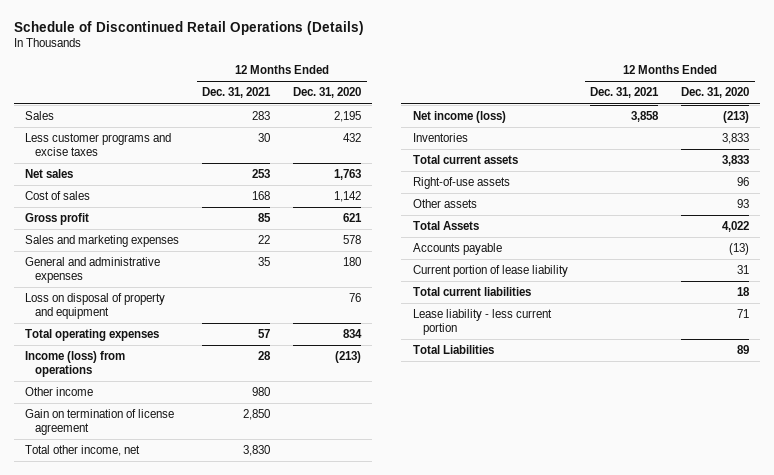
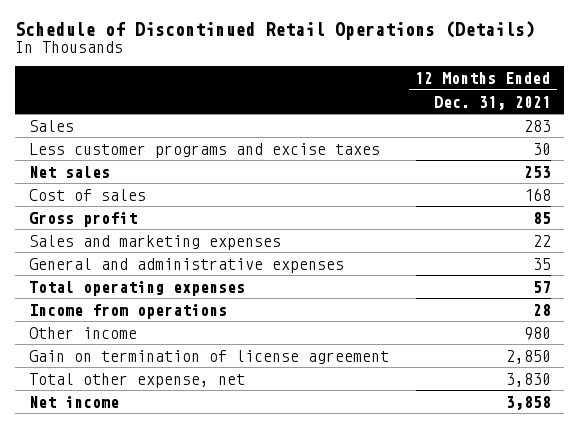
[292,87,361,99] Dec. 31, 2020 -> none
[24,293,165,320] Loss on disposal of property and equipment -> none
[24,351,125,378] Income (loss) from operations -> [28,303,227,319] Income from operations
[412,133,468,143] Inventories -> none
[412,155,518,165] Total current assets -> none
[412,177,510,190] Right-of-use assets -> none
[412,199,477,209] Other assets -> none
[412,221,479,231] Total Assets -> none
[412,243,502,256] Accounts payable -> none
[412,265,568,278] Current portion of lease liability -> none
[412,287,531,297] Total current liabilities -> none
[412,309,552,336] Lease liability - less current portion -> none
[412,345,494,355] Total Liabilities -> none
[24,445,140,457] Total other income, net -> [28,372,245,388] Total other expense, net
[412,111,506,124] Net income (loss) -> [28,395,119,408] Net income

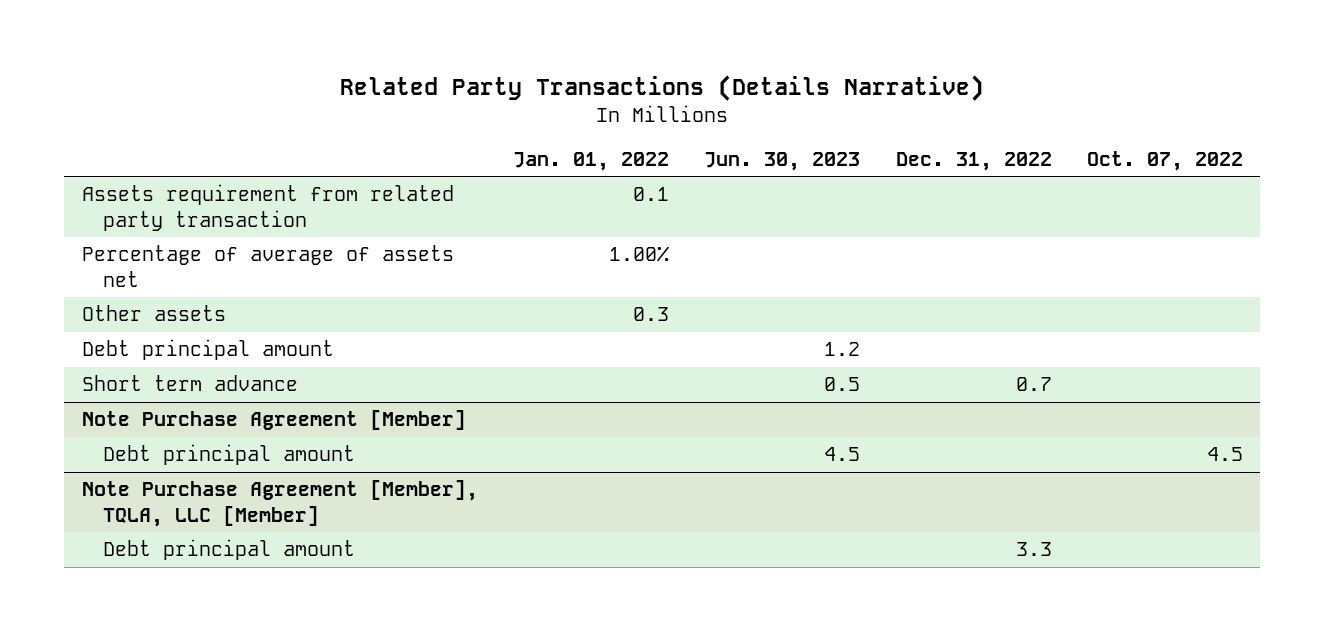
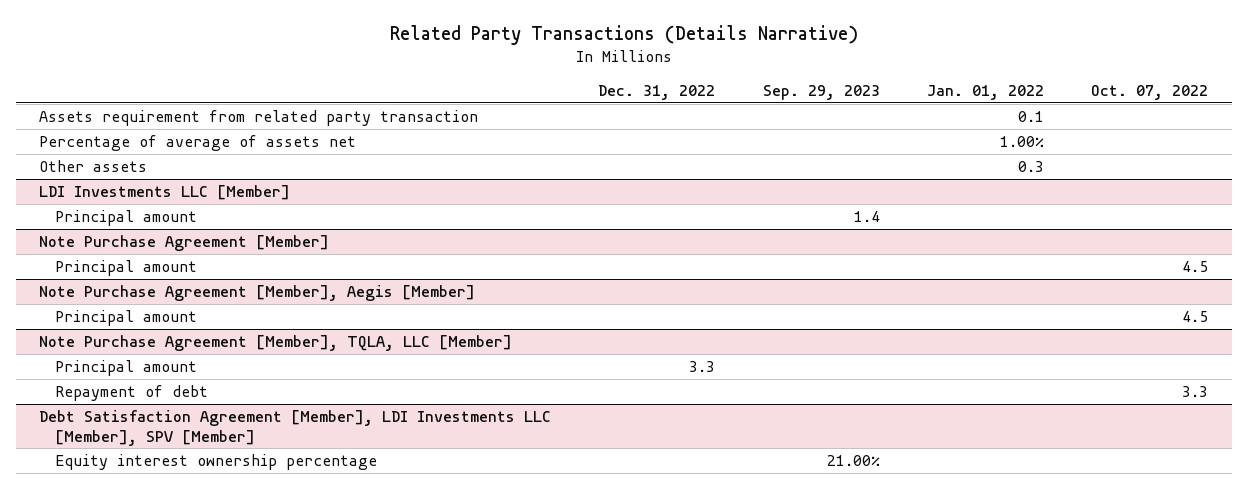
[704,151,861,171] Jun. 30, 2023 -> none
none -> [762,84,880,100] Sep. 29, 2023
[82,339,335,361] Debt principal amount -> none
[82,375,299,392] Short term advance -> none
none -> [39,184,291,200] LDI Investments LLC [Member]
none -> [54,209,197,226] Principal amount
[103,444,356,466] Debt principal amount -> [54,259,197,276] Principal amount
none -> [39,284,476,301] Note Purchase Agreement [Member], Aegis [Member]
none -> [54,309,197,326] Principal amount
[103,539,356,561] Debt principal amount -> [54,359,197,376] Principal amount
none -> [54,384,208,401] Repayment of debt
none -> [39,409,552,446] Debt Satisfaction Agreement [Member], LDI Investments LLC [Member], SPV [Member]
none -> [54,453,377,470] Equity interest ownership percentage

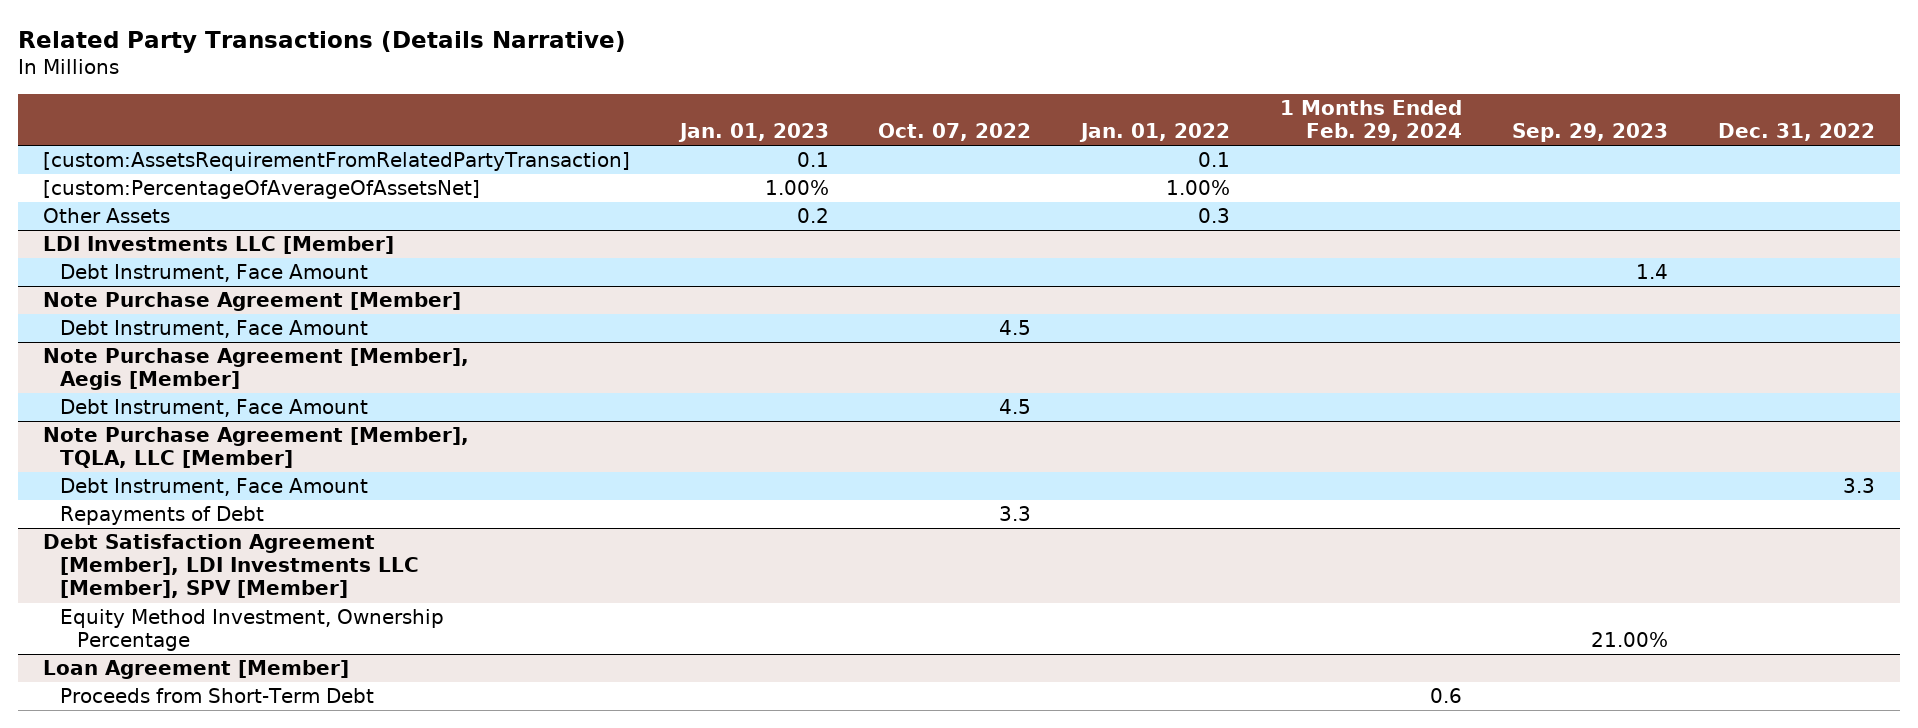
none -> [677,123,829,143] Jan. 01, 2023
none -> [1280,100,1463,142] 1 Months Ended Feb. 29, 2024
[39,109,479,126] Assets requirement from related party transaction -> [42,152,630,172] [custom:AssetsRequirementFromRelatedPartyTransaction]
[39,134,357,151] Percentage of average of assets net -> [42,180,480,200] [custom:PercentageOfAverageOfAssetsNet]
[39,159,148,172] Other assets -> [42,208,170,224] Other Assets
[54,209,197,226] Principal amount -> [59,264,368,283] Debt Instrument, Face Amount
[54,259,197,276] Principal amount -> [59,320,368,339] Debt Instrument, Face Amount
[54,309,197,326] Principal amount -> [59,399,368,418] Debt Instrument, Face Amount
[54,359,197,376] Principal amount -> [59,478,368,497] Debt Instrument, Face Amount
[54,384,208,401] Repayment of debt -> [59,506,264,526] Repayments of Debt
[54,453,377,470] Equity interest ownership percentage -> [59,609,444,652] Equity Method Investment, Ownership Percentage
none -> [42,660,349,680] Loan Agreement [Member]
none -> [59,688,374,704] Proceeds from Short-Term Debt

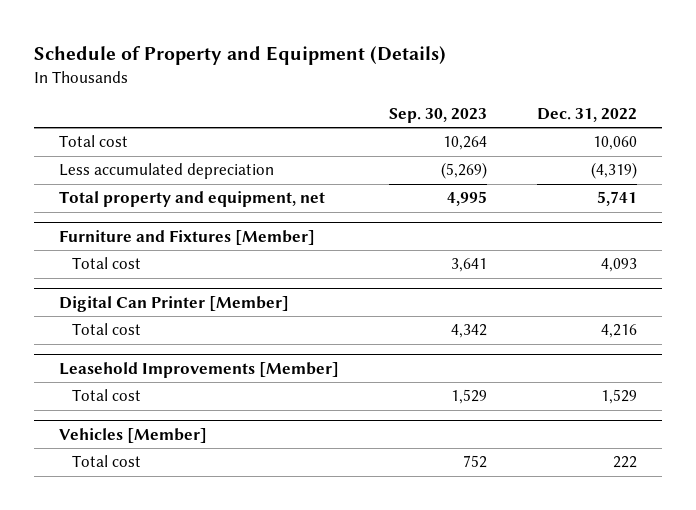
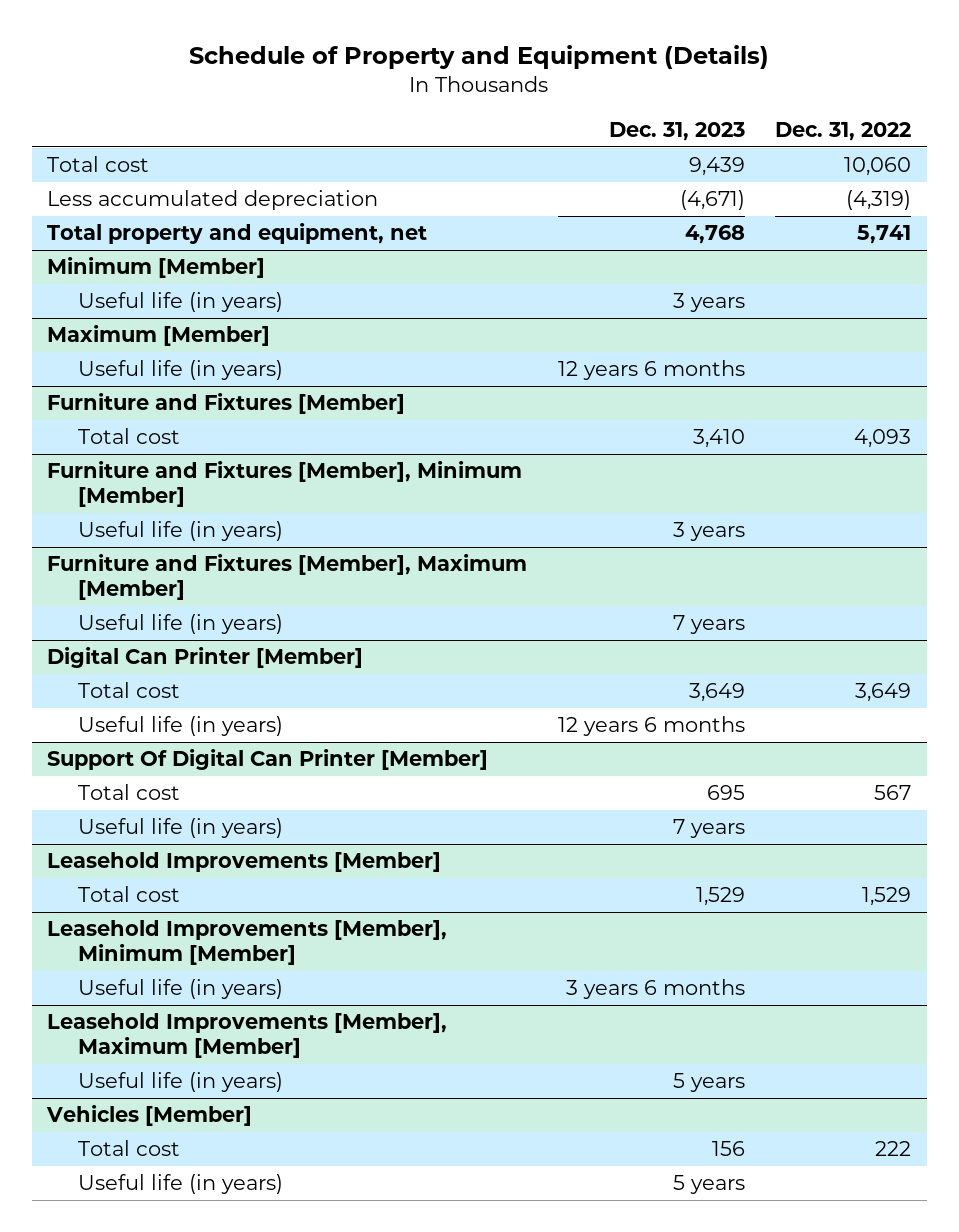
[389,107,488,123] Sep. 30, 2023 -> none
none -> [608,122,745,142] Dec. 31, 2023
none -> [47,257,266,279] Minimum [Member]
none -> [78,292,284,313] Useful life (in years)
none -> [47,325,271,347] Maximum [Member]
none -> [78,360,284,381] Useful life (in years)
none -> [47,461,523,508] Furniture and Fixtures [Member], Minimum [Member]
none -> [78,521,284,542] Useful life (in years)
none -> [47,554,528,601] Furniture and Fixtures [Member], Maximum [Member]
none -> [78,614,284,635] Useful life (in years)
[601,324,638,339] 4,216 -> [855,683,912,703] 3,649
none -> [78,716,284,737] Useful life (in years)
none -> [47,749,489,771] Support Of Digital Can Printer [Member]
none -> [78,784,181,801] Total cost
none -> [78,818,284,839] Useful life (in years)
none -> [47,920,448,966] Leasehold Improvements [Member], Minimum [Member]
none -> [78,979,284,1000] Useful life (in years)
none -> [47,1013,448,1059] Leasehold Improvements [Member], Maximum [Member]
none -> [78,1072,284,1093] Useful life (in years)
none -> [78,1174,284,1195] Useful life (in years)

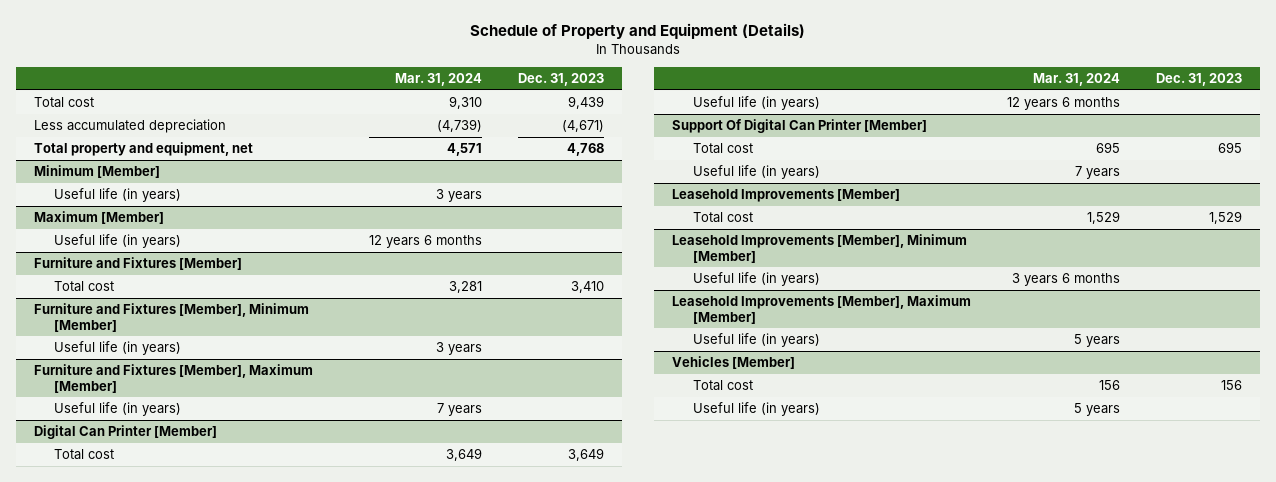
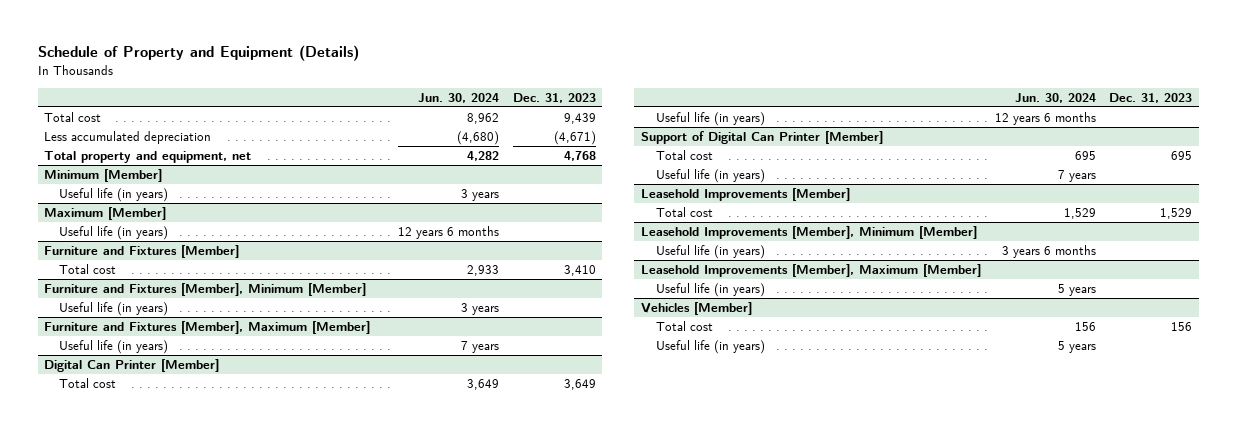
[394,73,482,87] Mar. 31, 2024 -> none
none -> [418,92,500,103] Jun. 30, 2024
[672,119,928,134] Support Of Digital Can Printer [Member] -> [641,130,884,144] Support of Digital Can Printer [Member]

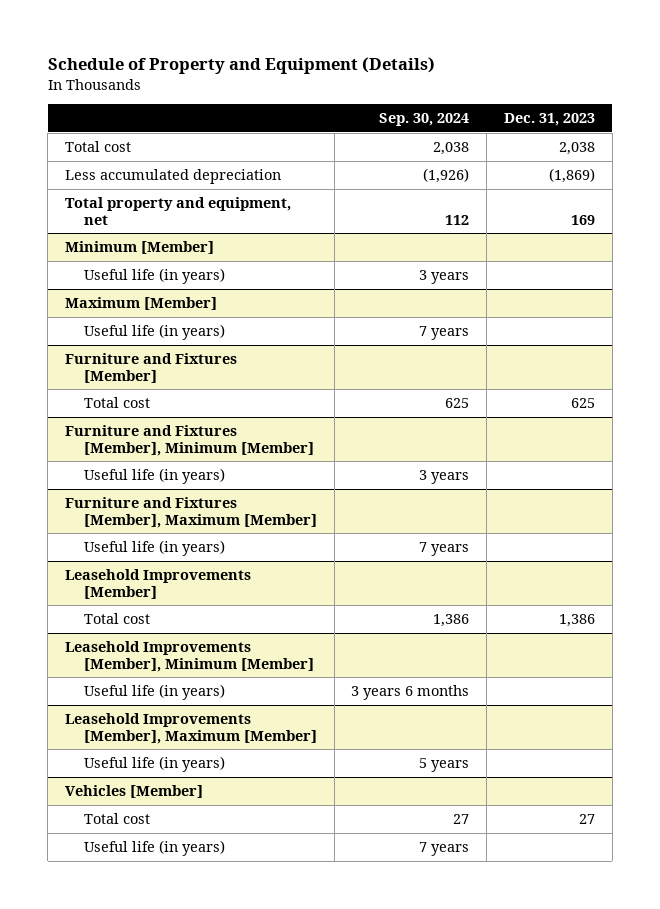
[418,92,500,103] Jun. 30, 2024 -> none
none -> [379,113,470,127] Sep. 30, 2024
[563,112,596,124] 9,439 -> [558,142,595,156] 2,038
[553,130,596,145] (4,671) -> [548,168,595,184] (1,869)
[563,150,596,161] 4,768 -> [570,214,595,225] 169
[563,264,596,276] 3,410 -> [570,398,595,409] 625
[44,358,220,372] Digital Can Printer [Member] -> none
[59,377,117,388] Total cost -> none
[655,111,765,126] Useful life (in years) -> none
[641,130,884,144] Support of Digital Can Printer [Member] -> none
[655,149,713,160] Total cost -> none
[655,168,765,183] Useful life (in years) -> none
[1160,207,1193,219] 1,529 -> [558,614,595,628] 1,386
[1171,321,1193,331] 156 -> [578,814,595,825] 27

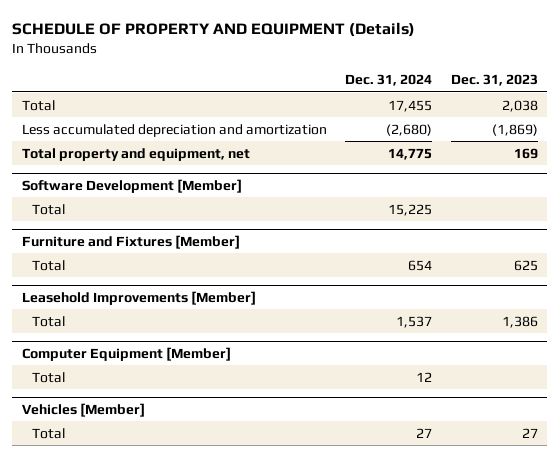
[47,57,435,75] Schedule of Property and Equipment (Details) -> [12,22,416,38] SCHEDULE OF PROPERTY AND EQUIPMENT (Details)
[379,113,470,127] Sep. 30, 2024 -> none
none -> [345,74,433,87] Dec. 31, 2024
[65,141,132,153] Total cost -> [21,99,55,111] Total
[65,169,282,185] Less accumulated depreciation -> [21,123,327,137] Less accumulated depreciation and amortization
[65,241,215,255] Minimum [Member] -> none
[84,268,226,285] Useful life (in years) -> none
[65,297,218,311] Maximum [Member] -> none
[84,324,226,341] Useful life (in years) -> none
none -> [21,178,242,193] Software Development [Member]
none -> [31,203,65,215] Total
[65,425,315,456] Furniture and Fixtures [Member], Minimum [Member] -> none
[84,468,226,485] Useful life (in years) -> none
[65,497,318,528] Furniture and Fixtures [Member], Maximum [Member] -> none
[84,540,226,557] Useful life (in years) -> none
[84,397,151,409] Total cost -> [31,259,65,271] Total
[65,641,315,672] Leasehold Improvements [Member], Minimum [Member] -> none
[84,684,226,701] Useful life (in years) -> none
[65,713,318,744] Leasehold Improvements [Member], Maximum [Member] -> none
[84,756,226,773] Useful life (in years) -> none
[84,613,151,625] Total cost -> [31,315,65,327] Total
none -> [21,346,231,361] Computer Equipment [Member]
none -> [31,371,65,383] Total
[84,840,226,857] Useful life (in years) -> none
[84,813,151,825] Total cost -> [31,427,65,439] Total

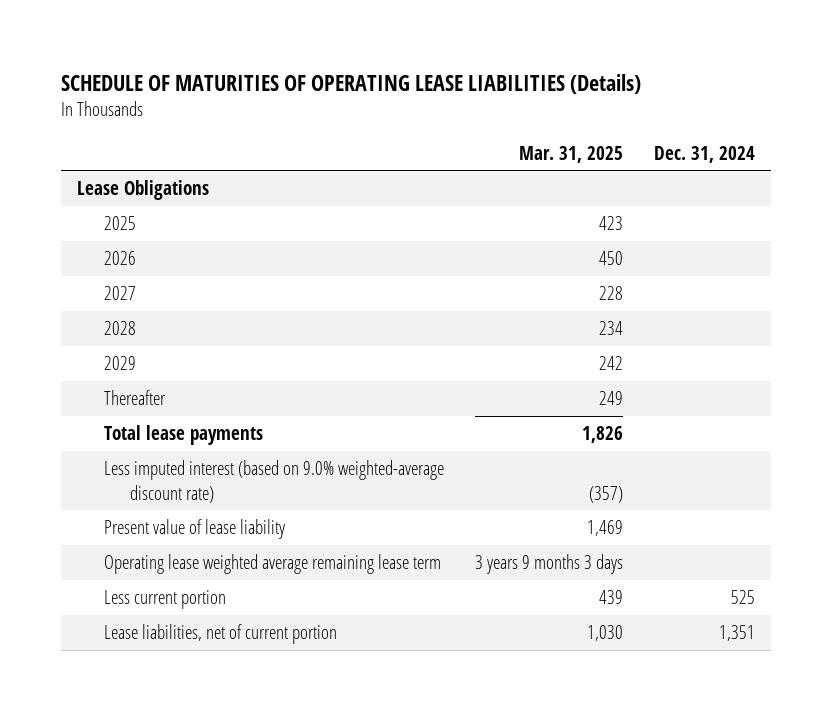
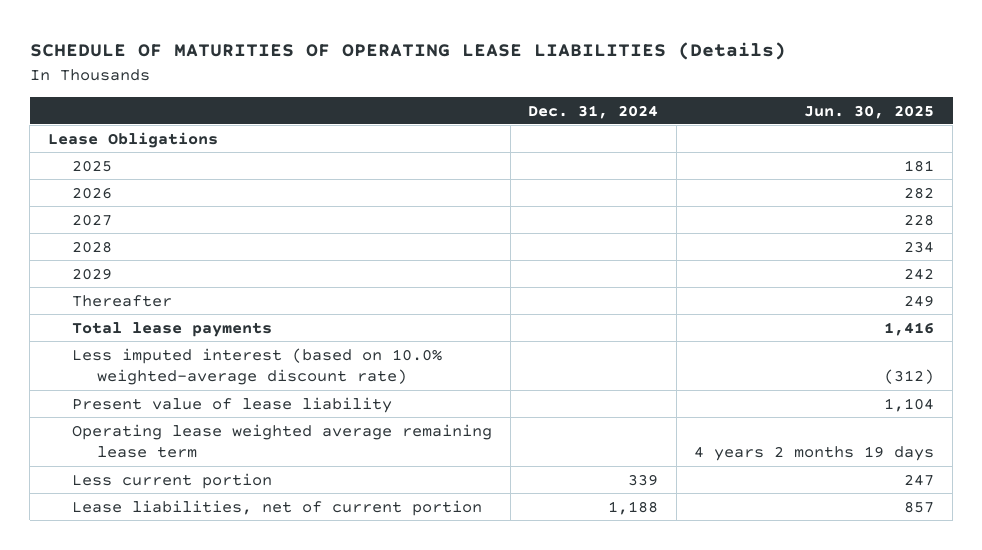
[518,145,623,163] Mar. 31, 2025 -> none
none -> [804,104,935,119] Jun. 30, 2025
[103,460,444,503] Less imputed interest (based on 9.0% weighted-average discount rate) -> [72,347,443,386] Less imputed interest (based on 10.0% weighted-average discount rate)
[731,590,756,605] 525 -> [628,473,659,486] 339
[719,625,756,642] 1,351 -> [608,500,659,515] 1,188

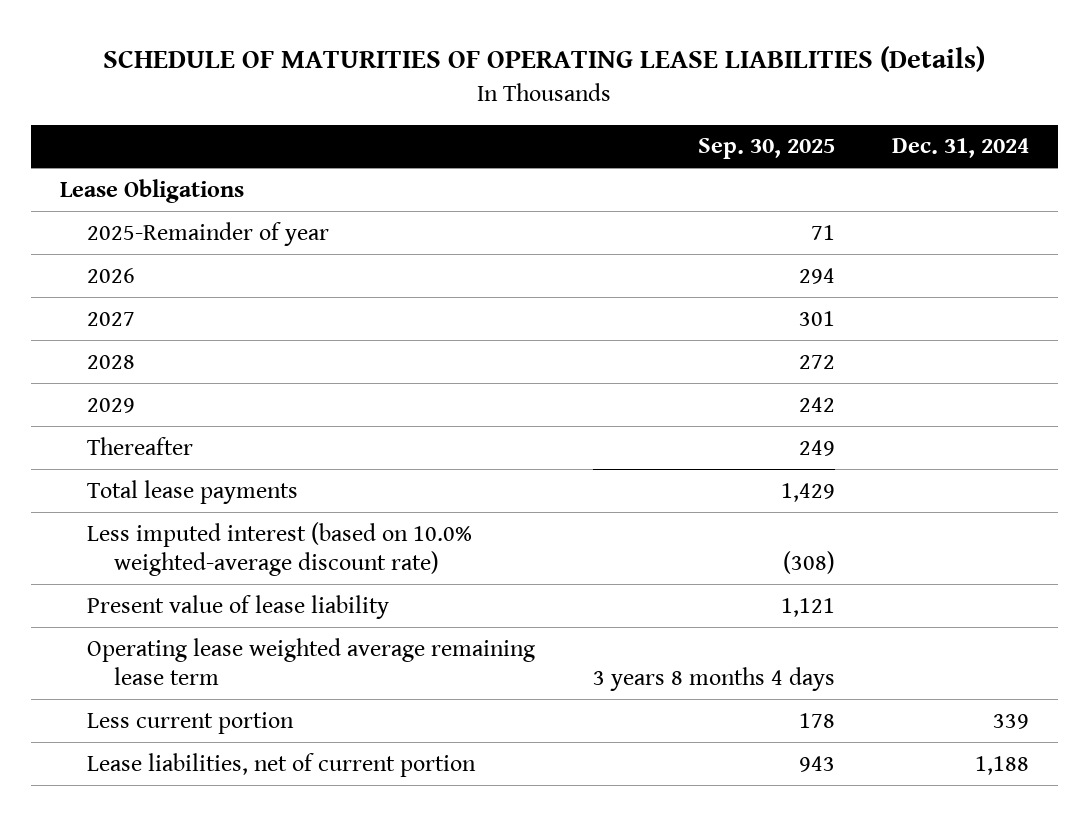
[804,104,935,119] Jun. 30, 2025 -> none
none -> [697,138,835,160] Sep. 30, 2025
[72,159,113,172] 2025 -> [87,221,330,246] 2025-Remainder of year

